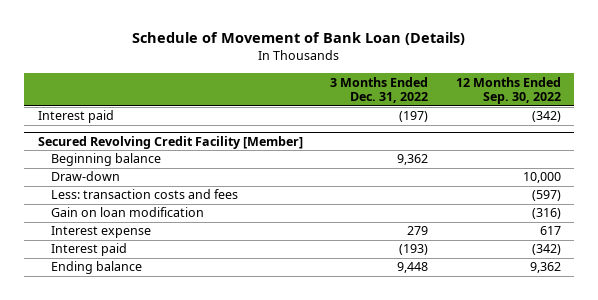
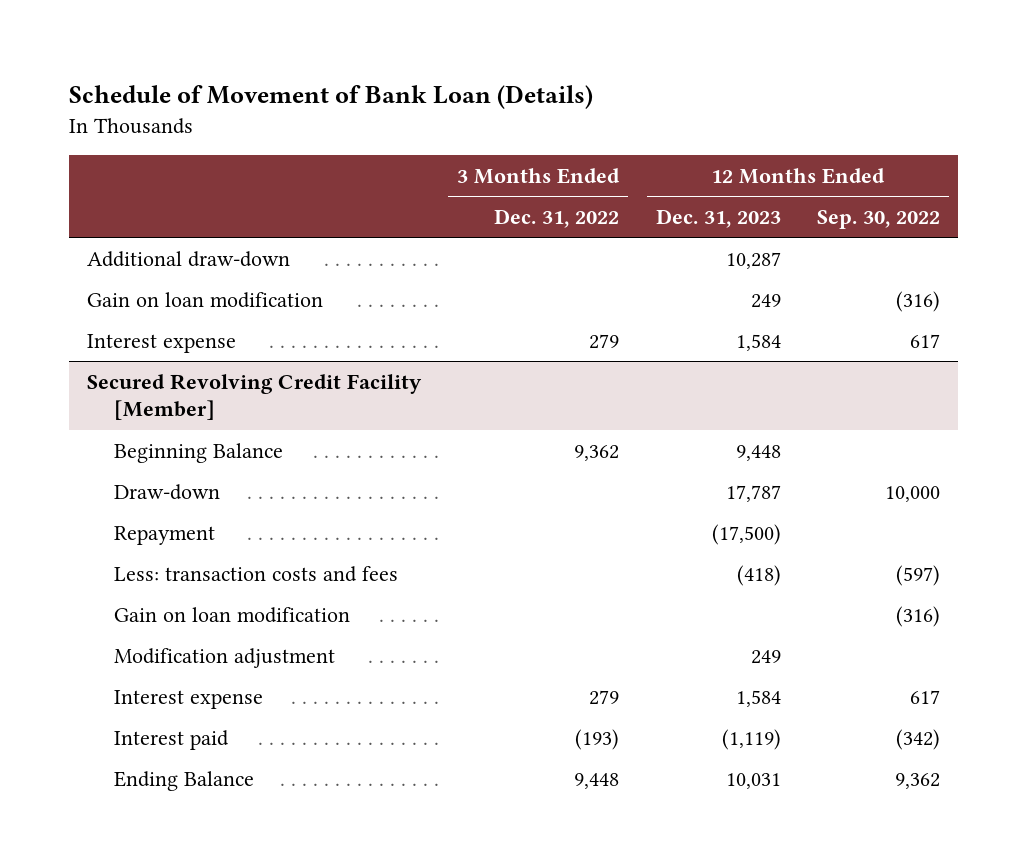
none -> [655,208,781,228] Dec. 31, 2023
[37,110,114,124] Interest paid -> none
none -> [87,250,291,267] Additional draw-down
none -> [87,291,324,308] Gain on loan modification
none -> [87,333,237,353] Interest expense
[51,153,162,167] Beginning balance -> [113,442,283,463] Beginning Balance
none -> [113,525,215,545] Repayment
none -> [113,647,335,668] Modification adjustment
[51,261,143,275] Ending balance -> [113,770,254,791] Ending Balance

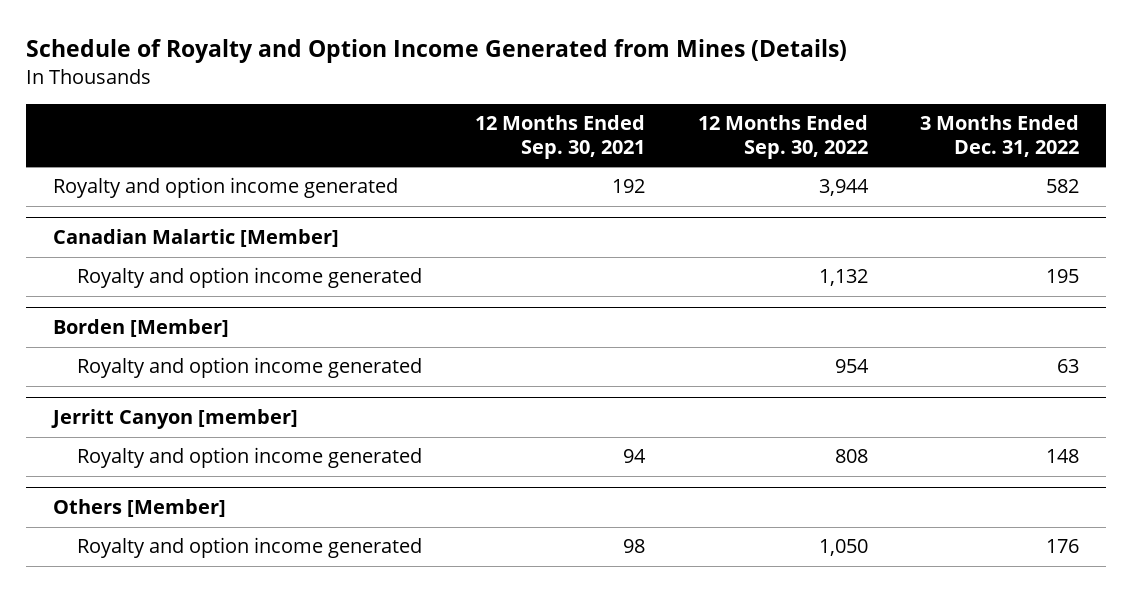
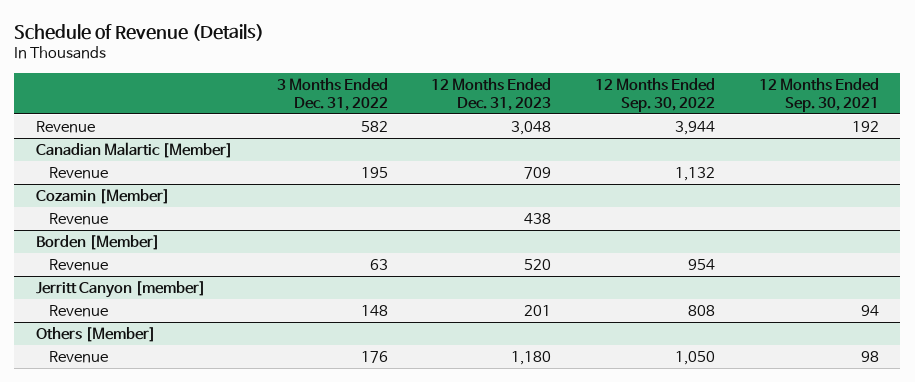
[26,39,848,64] Schedule of Royalty and Option Income Generated from Mines (Details) -> [14,23,265,41] Schedule of Revenue (Details)
none -> [431,78,552,111] 12 Months Ended Dec. 31, 2023
[52,177,398,199] Royalty and option income generated -> [36,120,96,133] Revenue
[77,267,423,289] Royalty and option income generated -> [48,166,108,179] Revenue
none -> [36,188,171,204] Cozamin [Member]
none -> [48,212,108,225] Revenue
[77,357,423,379] Royalty and option income generated -> [48,258,108,271] Revenue
[77,447,423,469] Royalty and option income generated -> [48,304,108,317] Revenue
[77,537,423,559] Royalty and option income generated -> [48,350,108,363] Revenue

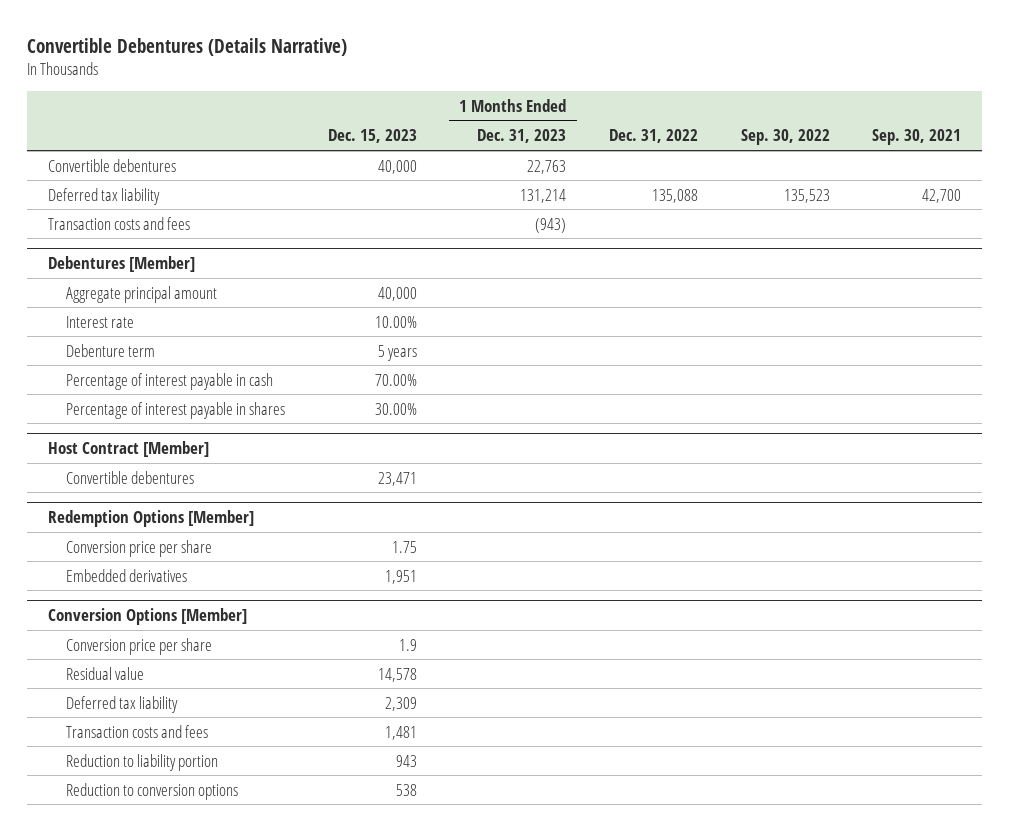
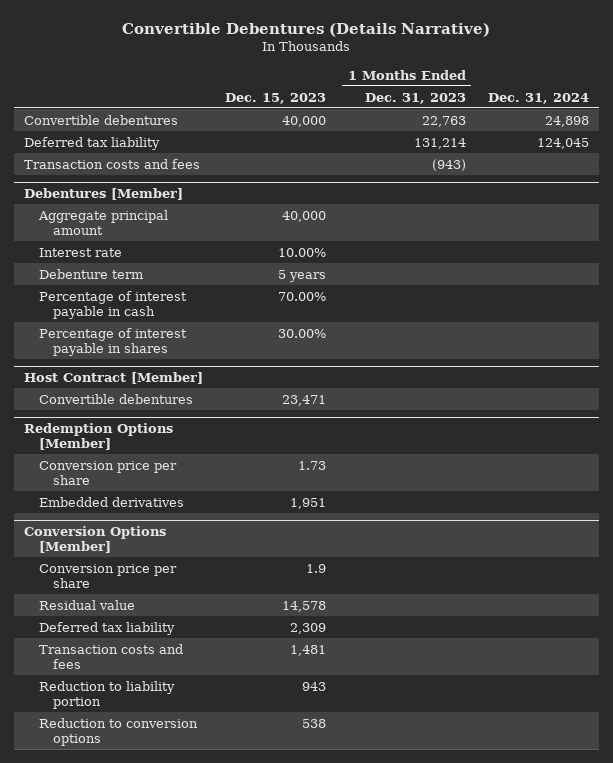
[608,129,698,144] Dec. 31, 2022 -> none
[740,129,830,146] Sep. 30, 2022 -> none
[872,129,962,146] Sep. 30, 2021 -> none
none -> [487,92,589,104] Dec. 31, 2024
[391,540,417,553] 1.75 -> [298,460,327,470] 1.73

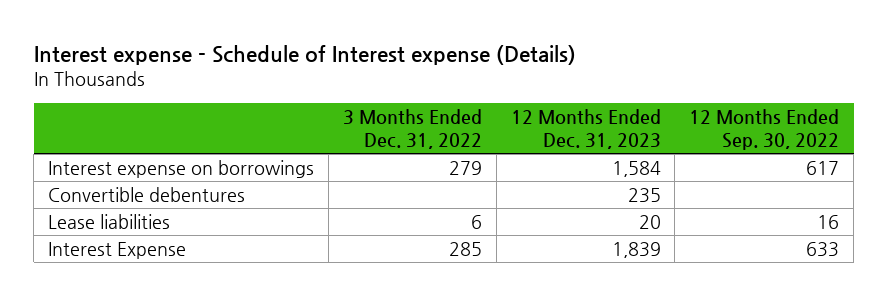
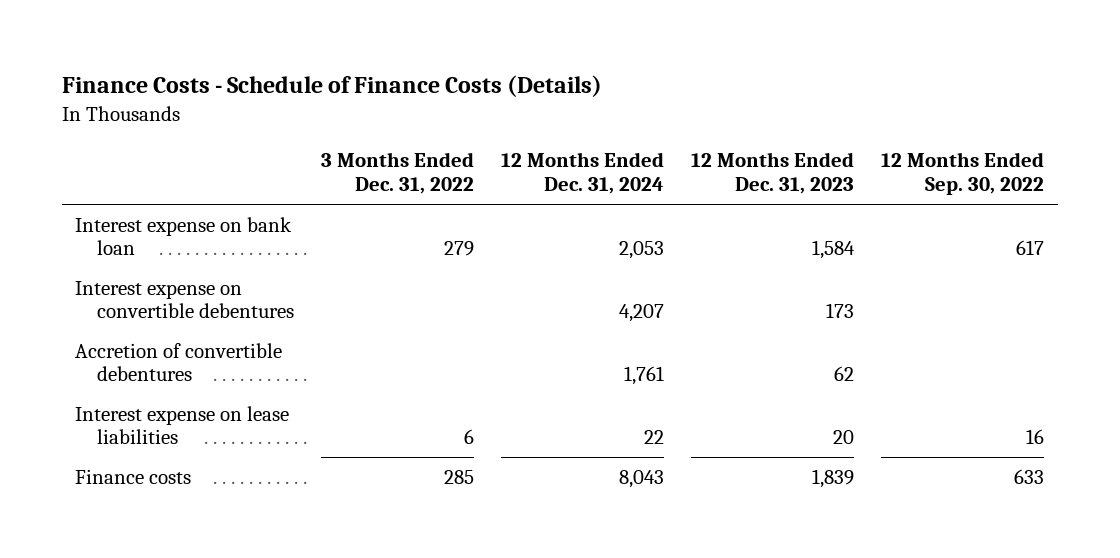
[33,45,576,66] Interest expense - Schedule of Interest expense (Details) -> [61,75,602,98] Finance Costs - Schedule of Finance Costs (Details)
none -> [500,152,664,195] 12 Months Ended Dec. 31, 2024
[48,159,315,178] Interest expense on borrowings -> [75,216,293,256] Interest expense on bank loan
[48,186,246,202] Convertible debentures -> [75,280,294,319] Interest expense on convertible debentures
[627,187,661,203] 235 -> [826,303,855,319] 173
none -> [75,342,283,382] Accretion of convertible debentures
[48,213,171,229] Lease liabilities -> [75,405,290,445] Interest expense on lease liabilities
[48,241,187,259] Interest Expense -> [75,468,192,484] Finance costs

